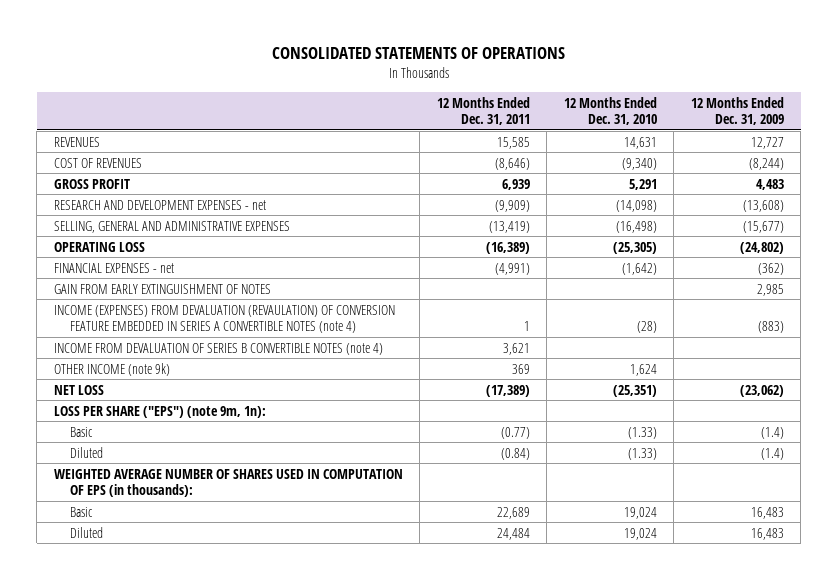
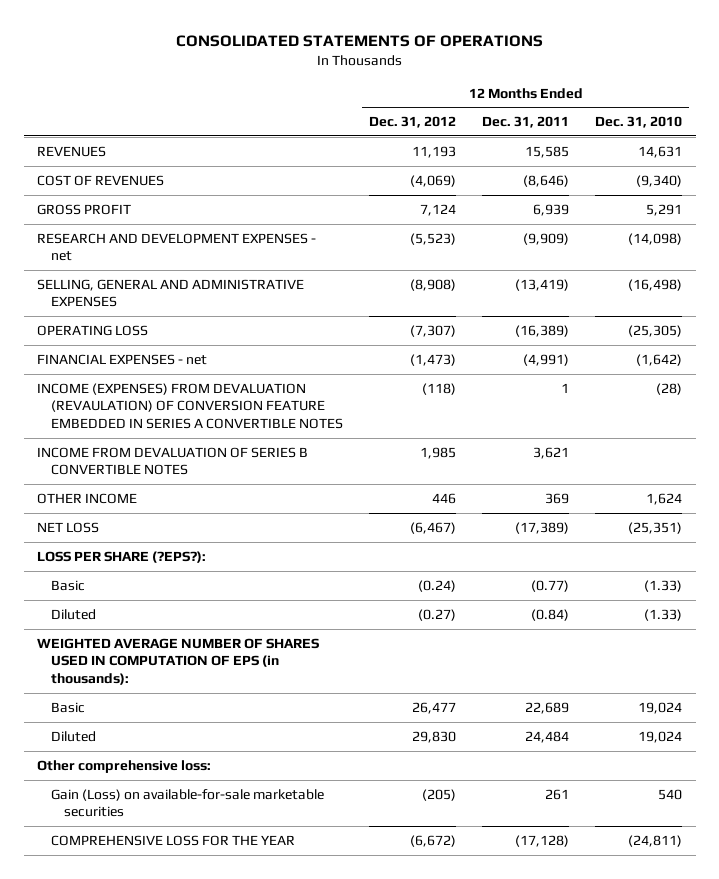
[690,96,784,126] 12 Months Ended Dec. 31, 2009 -> none
none -> [368,116,456,129] Dec. 31, 2012
[53,283,271,294] GAIN FROM EARLY EXTINGUISHMENT OF NOTES -> none
[53,304,395,334] INCOME (EXPENSES) FROM DEVALUATION (REVAULATION) OF CONVERSION FEATURE EMBEDDED IN SERIES A CONVERTIBLE NOTES (note 4) -> [36,382,343,430] INCOME (EXPENSES) FROM DEVALUATION (REVAULATION) OF CONVERSION FEATURE EMBEDDED IN SERIES A CONVERTIBLE NOTES
[53,342,383,355] INCOME FROM DEVALUATION OF SERIES B CONVERTIBLE NOTES (note 4) -> [36,446,308,476] INCOME FROM DEVALUATION OF SERIES B CONVERTIBLE NOTES
[53,362,170,376] OTHER INCOME (note 9k) -> [36,492,137,504] OTHER INCOME
[53,405,266,418] LOSS PER SHARE ("EPS") (note 9m, 1n): -> [36,550,206,563] LOSS PER SHARE (?EPS?):
none -> [36,759,211,773] Other comprehensive loss:
none -> [50,788,324,818] Gain (Loss) on available-for-sale marketable securities
none -> [50,834,295,846] COMPREHENSIVE LOSS FOR THE YEAR

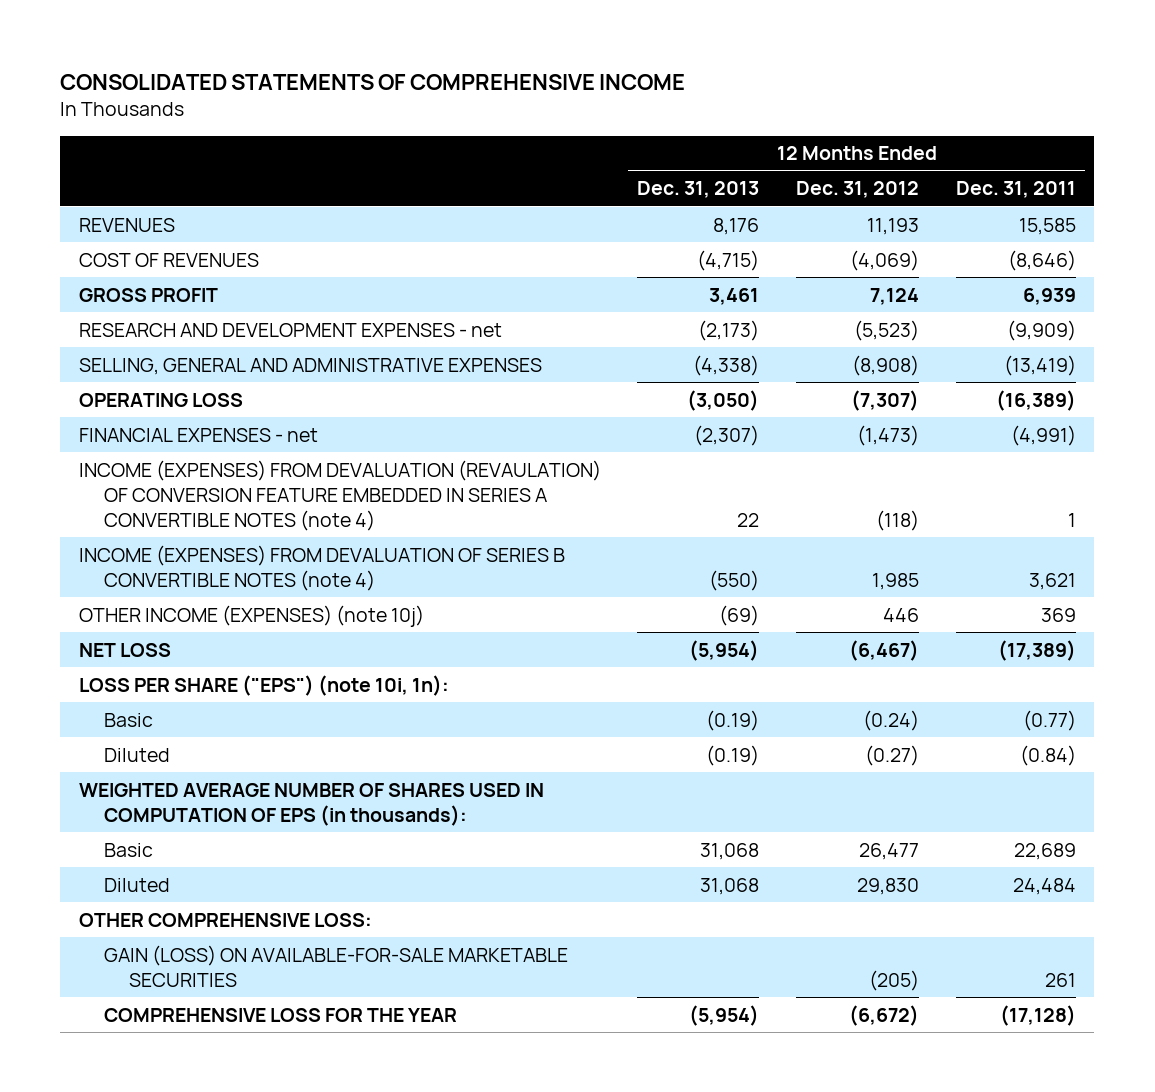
[175,34,543,47] CONSOLIDATED STATEMENTS OF OPERATIONS -> [60,74,686,91] CONSOLIDATED STATEMENTS OF COMPREHENSIVE INCOME
[595,116,683,129] Dec. 31, 2010 -> none
none -> [637,181,760,199] Dec. 31, 2013
[36,382,343,430] INCOME (EXPENSES) FROM DEVALUATION (REVAULATION) OF CONVERSION FEATURE EMBEDDED IN SERIES A CONVERTIBLE NOTES -> [78,459,601,531] INCOME (EXPENSES) FROM DEVALUATION (REVAULATION) OF CONVERSION FEATURE EMBEDDED IN SERIES A CONVERTIBLE NOTES (note 4)
[36,446,308,476] INCOME FROM DEVALUATION OF SERIES B CONVERTIBLE NOTES -> [78,544,565,591] INCOME (EXPENSES) FROM DEVALUATION OF SERIES B CONVERTIBLE NOTES (note 4)
[36,492,137,504] OTHER INCOME -> [78,604,424,627] OTHER INCOME (EXPENSES) (note 10j)
[36,550,206,563] LOSS PER SHARE (?EPS?): -> [78,674,449,696] LOSS PER SHARE ("EPS") (note 10i, 1n):
[36,759,211,773] Other comprehensive loss: -> [78,912,372,927] OTHER COMPREHENSIVE LOSS:
[50,788,324,818] Gain (Loss) on available-for-sale marketable securities -> [103,944,568,987] GAIN (LOSS) ON AVAILABLE-FOR-SALE MARKETABLE SECURITIES

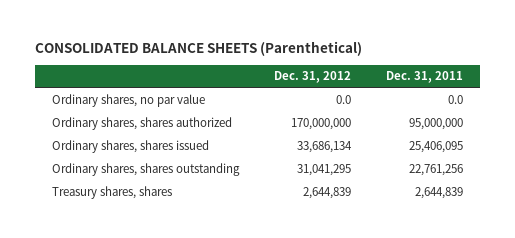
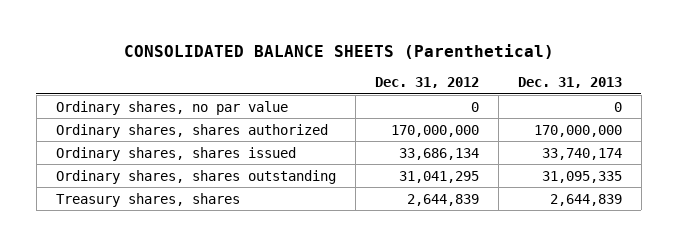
[385,71,463,84] Dec. 31, 2011 -> none
none -> [517,76,622,88] Dec. 31, 2013
[335,94,351,104] 0.0 -> [470,101,479,112] 0

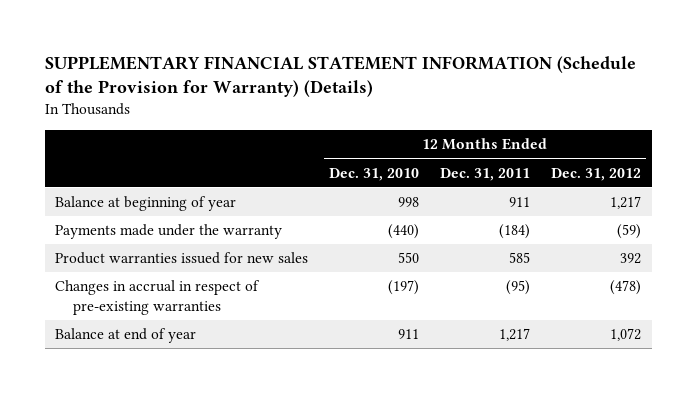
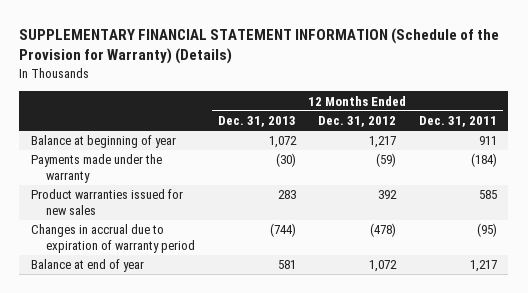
[329,167,420,181] Dec. 31, 2010 -> none
none -> [217,115,296,127] Dec. 31, 2013
[55,280,261,315] Changes in accrual in respect of pre-existing warranties -> [30,224,195,253] Changes in accrual due to expiration of warranty period

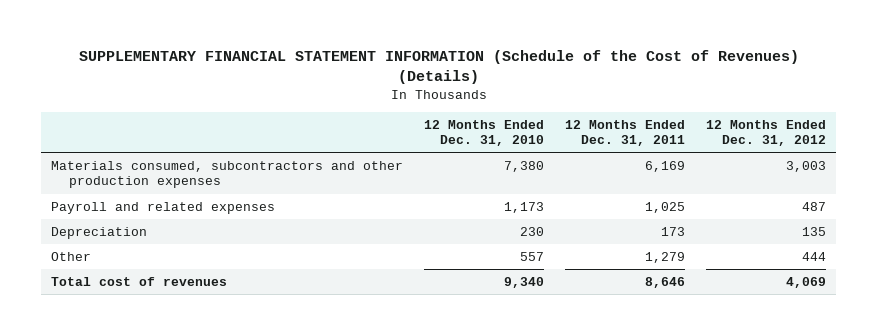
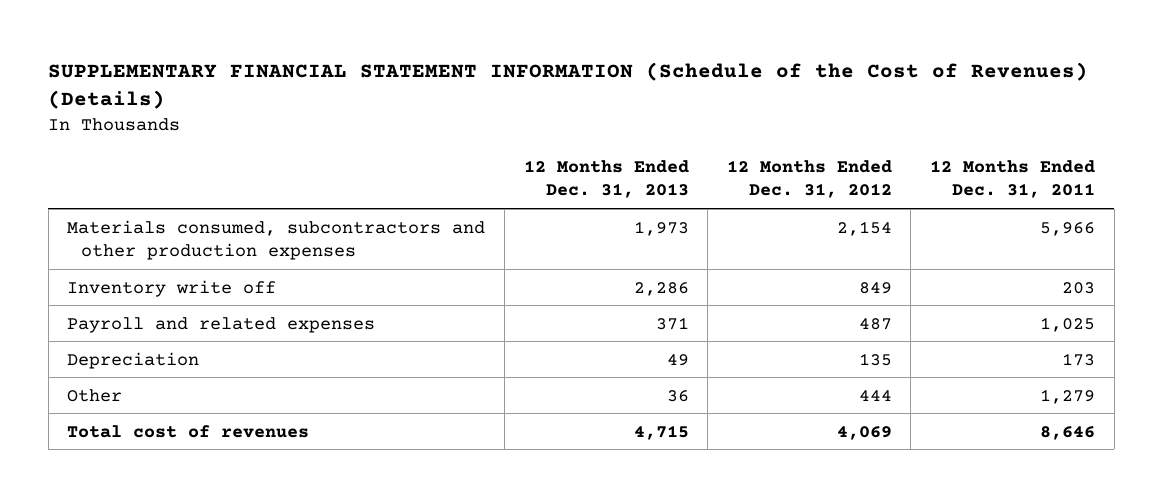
[424,120,545,147] 12 Months Ended Dec. 31, 2010 -> none
none -> [523,160,689,199] 12 Months Ended Dec. 31, 2013
[644,161,685,173] 6,169 -> [1040,221,1096,236] 5,966
[785,161,826,173] 3,003 -> [836,220,892,236] 2,154
none -> [67,279,277,297] Inventory write off

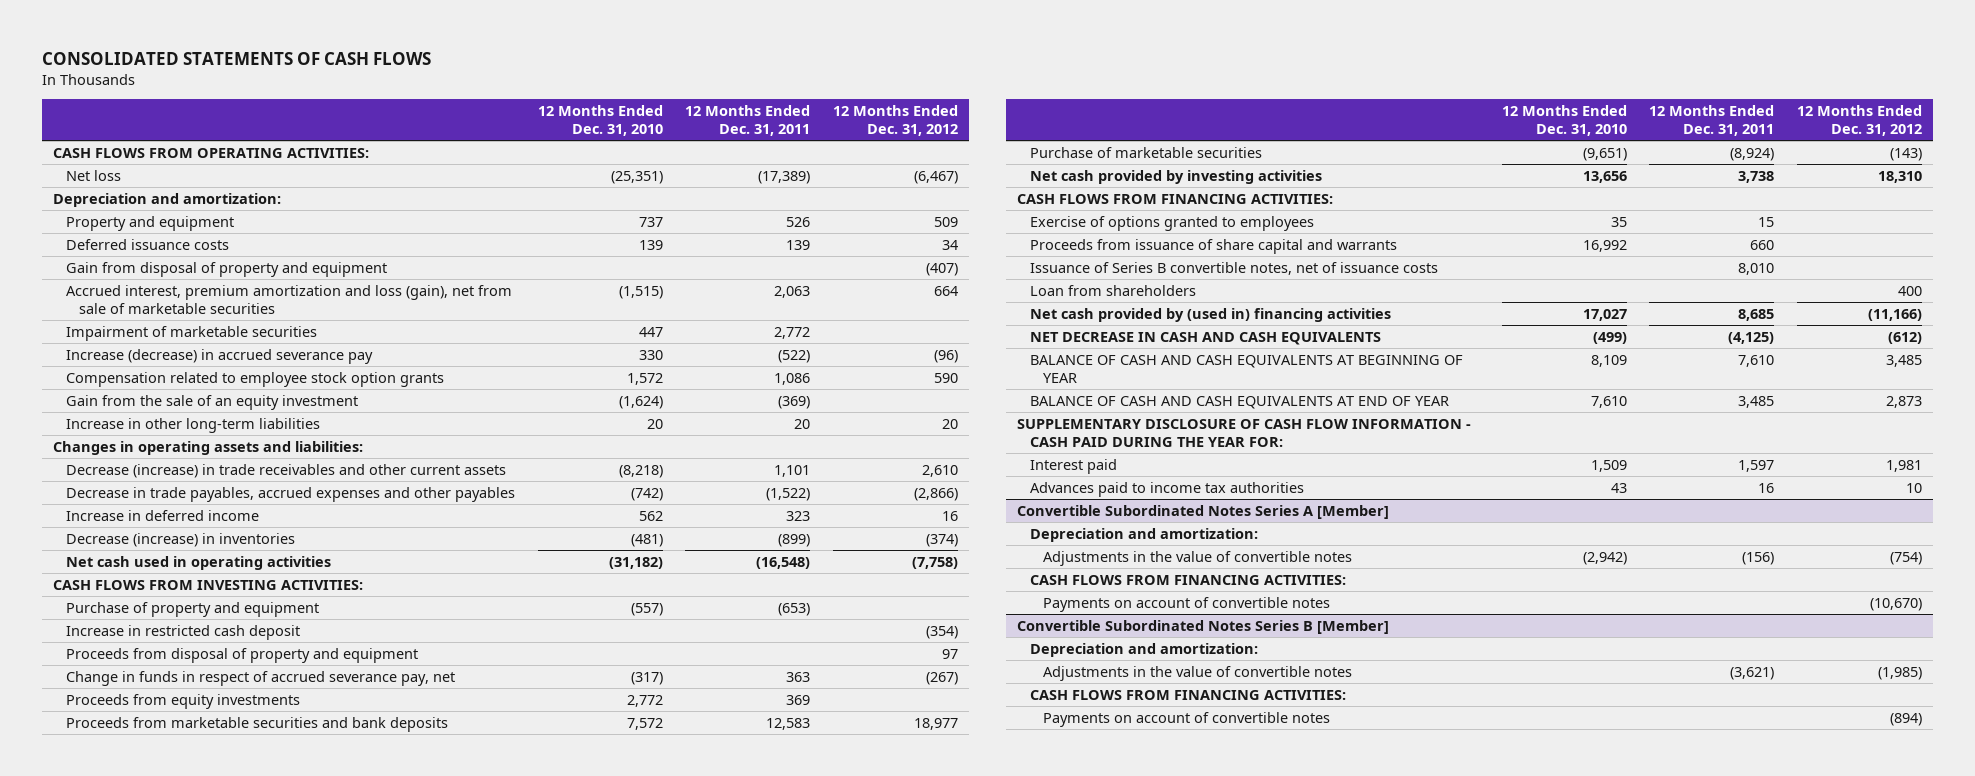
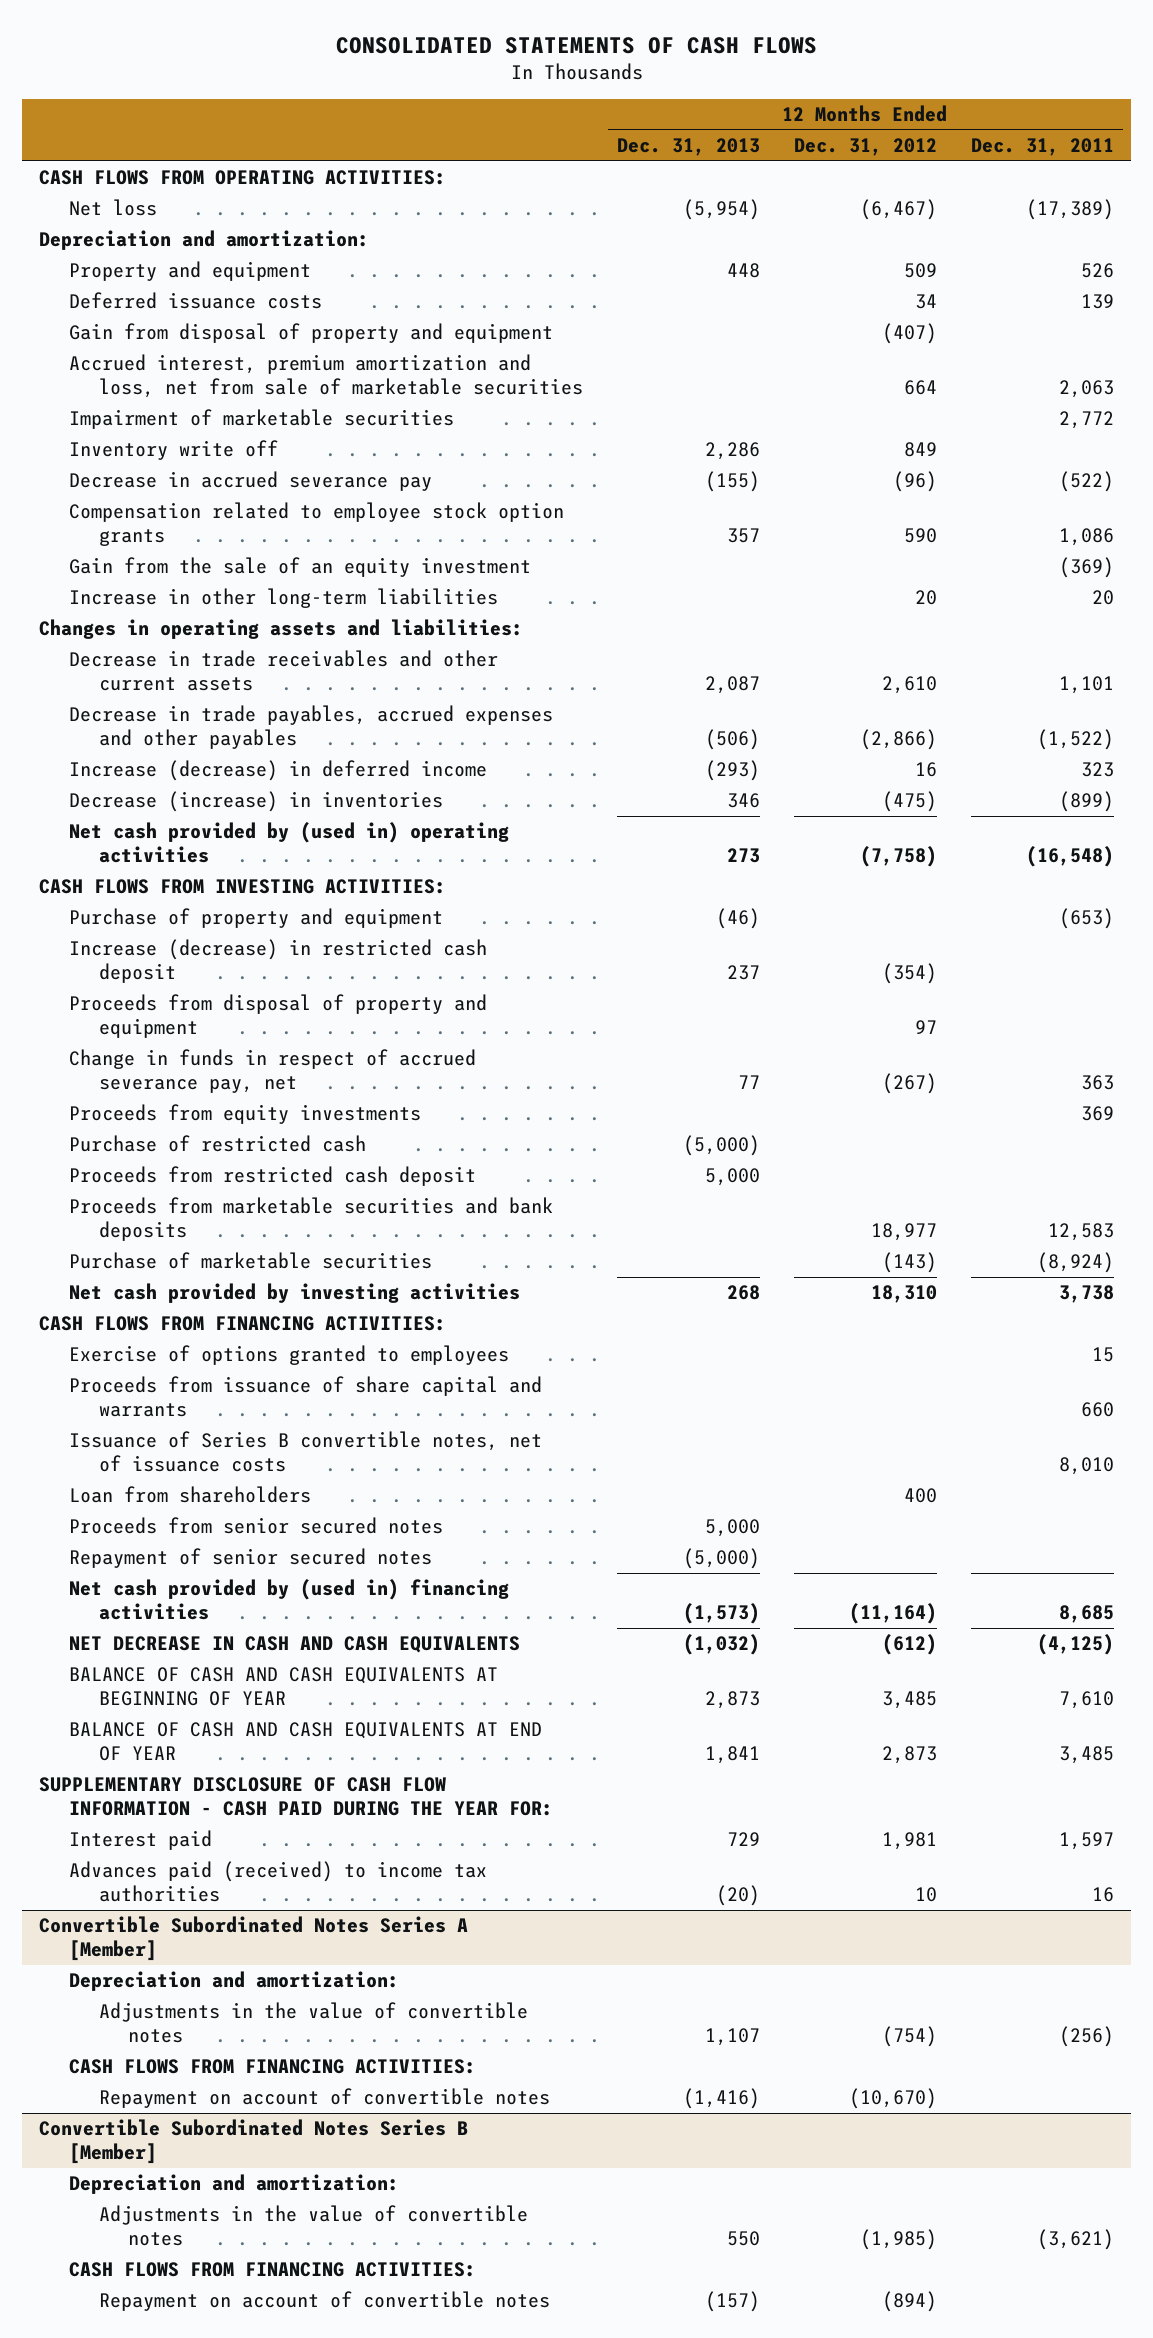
[537,104,663,137] 12 Months Ended Dec. 31, 2010 -> none
none -> [616,138,760,157] Dec. 31, 2013
[65,284,512,315] Accrued interest, premium amortization and loss (gain), net from sale of marketable securities -> [68,354,583,399] Accrued interest, premium amortization and loss, net from sale of marketable securities
none -> [68,440,278,461] Inventory write off
[65,348,373,364] Increase (decrease) in accrued severance pay -> [68,471,432,492] Decrease in accrued severance pay
[65,463,506,478] Decrease (increase) in trade receivables and other current assets -> [68,650,498,692] Decrease in trade receivables and other current assets
[65,509,259,521] Increase in deferred income -> [68,760,487,782] Increase (decrease) in deferred income
[926,533,959,547] (374) -> [881,791,937,813] (475)
[65,555,331,570] Net cash used in operating activities -> [68,822,509,864] Net cash provided by (used in) operating activities
[65,624,300,640] Increase in restricted cash deposit -> [68,939,487,984] Increase (decrease) in restricted cash deposit
none -> [68,1135,366,1153] Purchase of restricted cash
none -> [68,1166,476,1187] Proceeds from restricted cash deposit
none -> [68,1517,443,1535] Proceeds from senior secured notes
none -> [68,1548,432,1569] Repayment of senior secured notes
[1868,308,1923,321] (11,166) -> [848,1603,937,1625] (11,164)
[1029,481,1304,497] Advances paid to income tax authorities -> [68,1861,487,1903] Advances paid (received) to income tax authorities
[1742,551,1775,565] (156) -> [1059,2026,1115,2048] (256)
[1042,596,1330,612] Payments on account of convertible notes -> [98,2088,550,2109] Repayment on account of convertible notes
[1042,711,1330,727] Payments on account of convertible notes -> [98,2291,550,2312] Repayment on account of convertible notes

